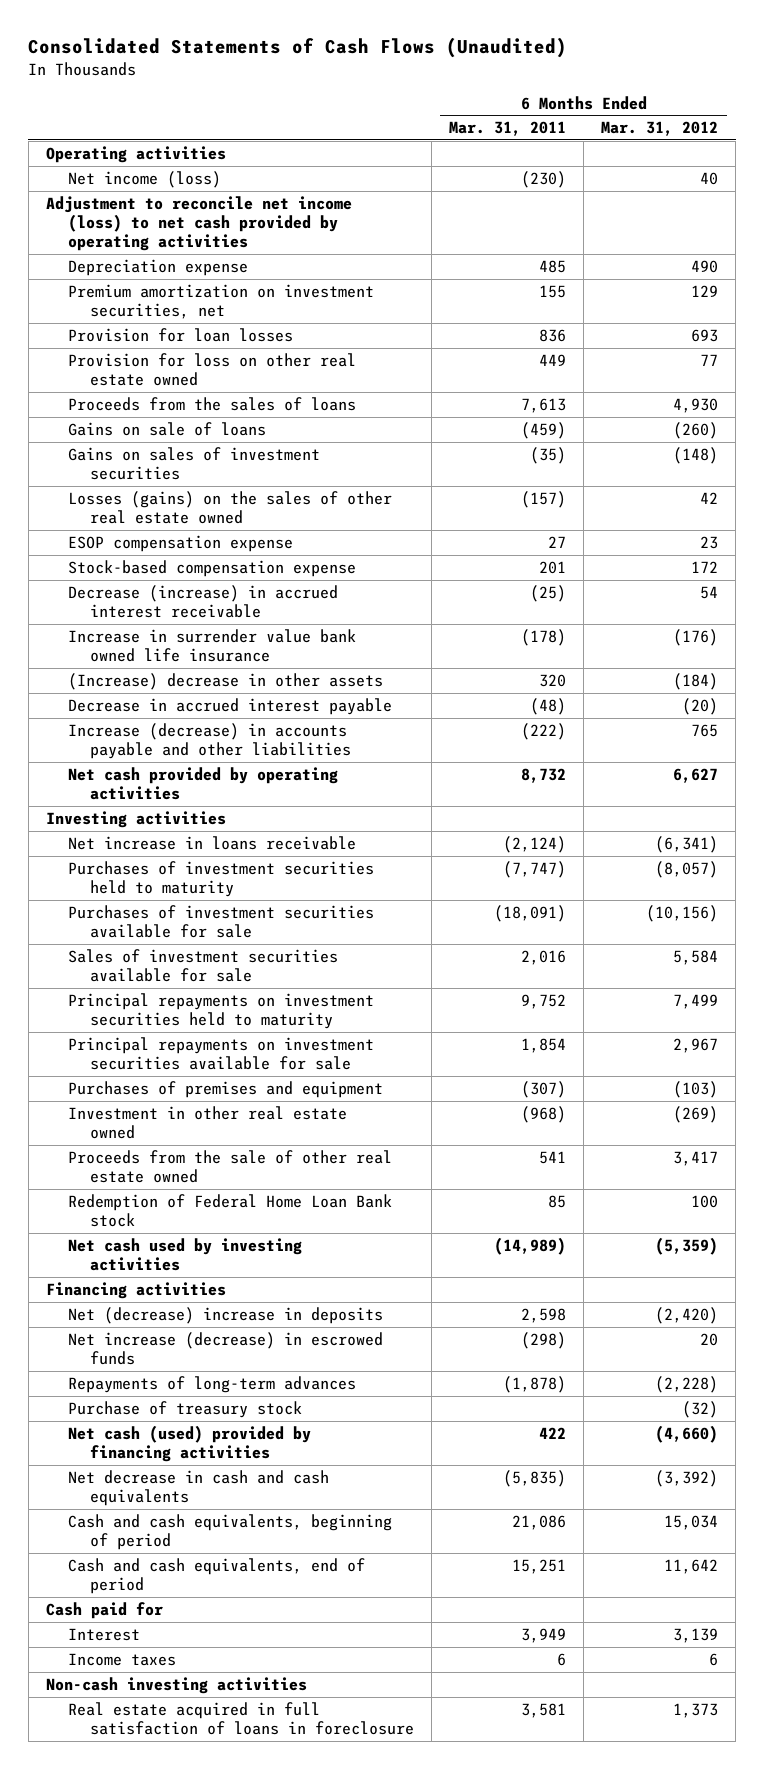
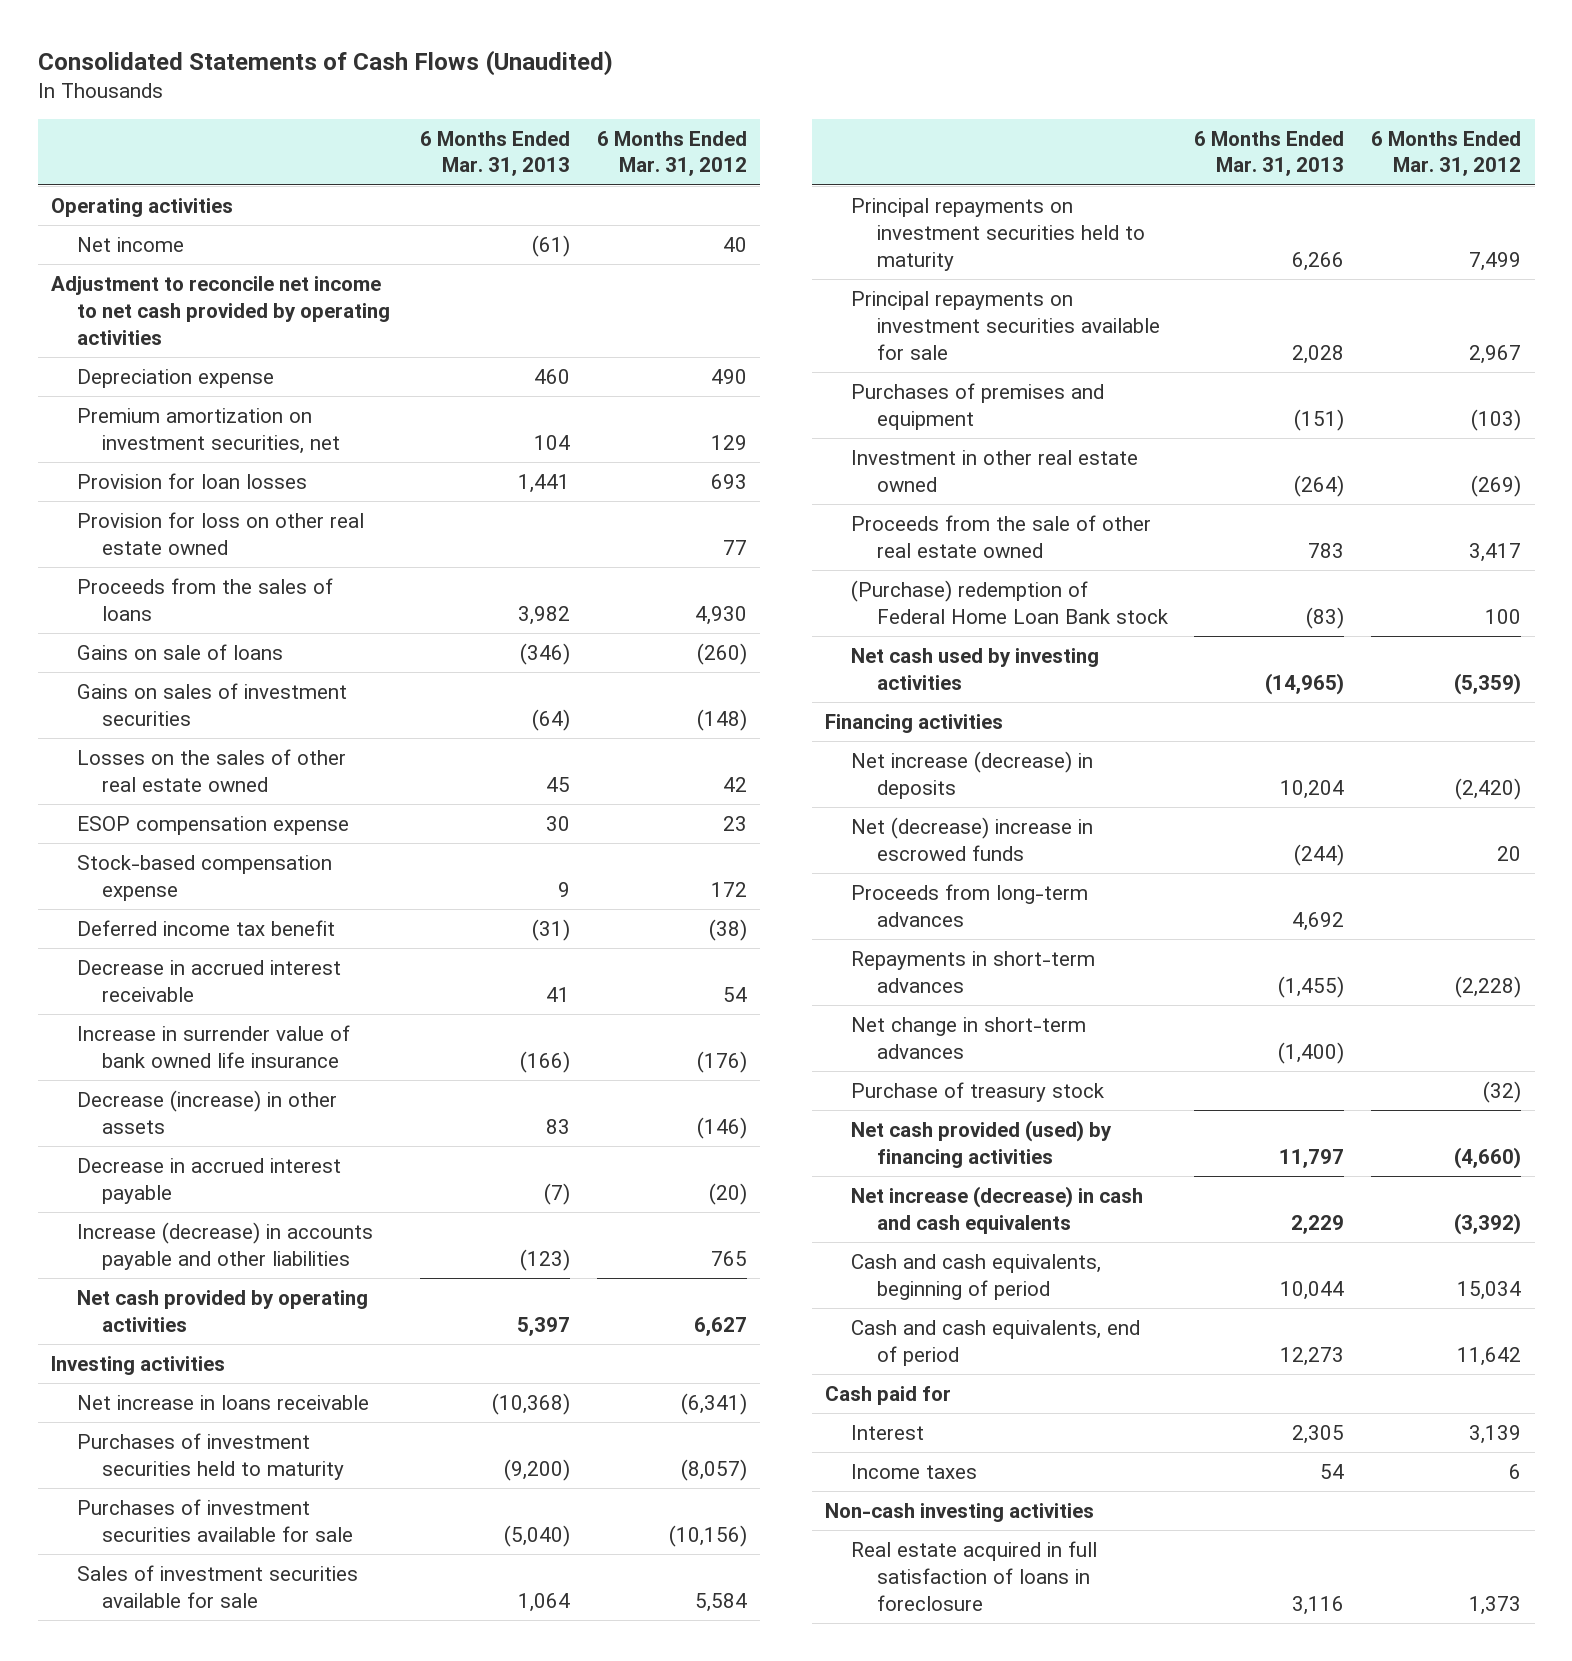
[449,121,567,137] Mar. 31, 2011 -> none
none -> [420,130,571,177] 6 Months Ended Mar. 31, 2013
[67,170,221,188] Net income (loss) -> [76,236,184,252] Net income
[45,195,352,252] Adjustment to reconcile net income (loss) to net cash provided by operating activities -> [51,275,390,345] Adjustment to reconcile net income to net cash provided by operating activities
[67,490,392,525] Losses (gains) on the sales of other real estate owned -> [76,748,346,792] Losses on the sales of other real estate owned
none -> [76,919,335,936] Deferred income tax benefit
[67,584,338,619] Decrease (increase) in accrued interest receivable -> [76,959,341,1002] Decrease in accrued interest receivable
[67,628,356,663] Increase in surrender value bank owned life insurance -> [76,1024,350,1068] Increase in surrender value of bank owned life insurance
[67,672,383,690] (Increase) decrease in other assets -> [76,1089,337,1134] Decrease (increase) in other assets
[673,672,719,690] (184) -> [696,1116,747,1139] (146)
[67,1193,392,1228] Redemption of Federal Home Loan Bank stock -> [851,579,1168,624] (Purchase) redemption of Federal Home Loan Bank stock
[67,1306,383,1324] Net (decrease) increase in deposits -> [851,750,1094,799] Net increase (decrease) in deposits
[67,1331,383,1366] Net increase (decrease) in escrowed funds -> [851,816,1094,861] Net (decrease) increase in escrowed funds
none -> [851,883,1089,927] Proceeds from long-term advances
[67,1375,356,1393] Repayments of long-term advances -> [851,950,1096,993] Repayments in short-term advances
none -> [851,1016,1087,1059] Net change in short-term advances
[67,1424,311,1463] Net cash (used) provided by financing activities -> [851,1119,1113,1168] Net cash provided (used) by financing activities
[67,1469,329,1507] Net decrease in cash and cash equivalents -> [851,1185,1144,1234] Net increase (decrease) in cash and cash equivalents

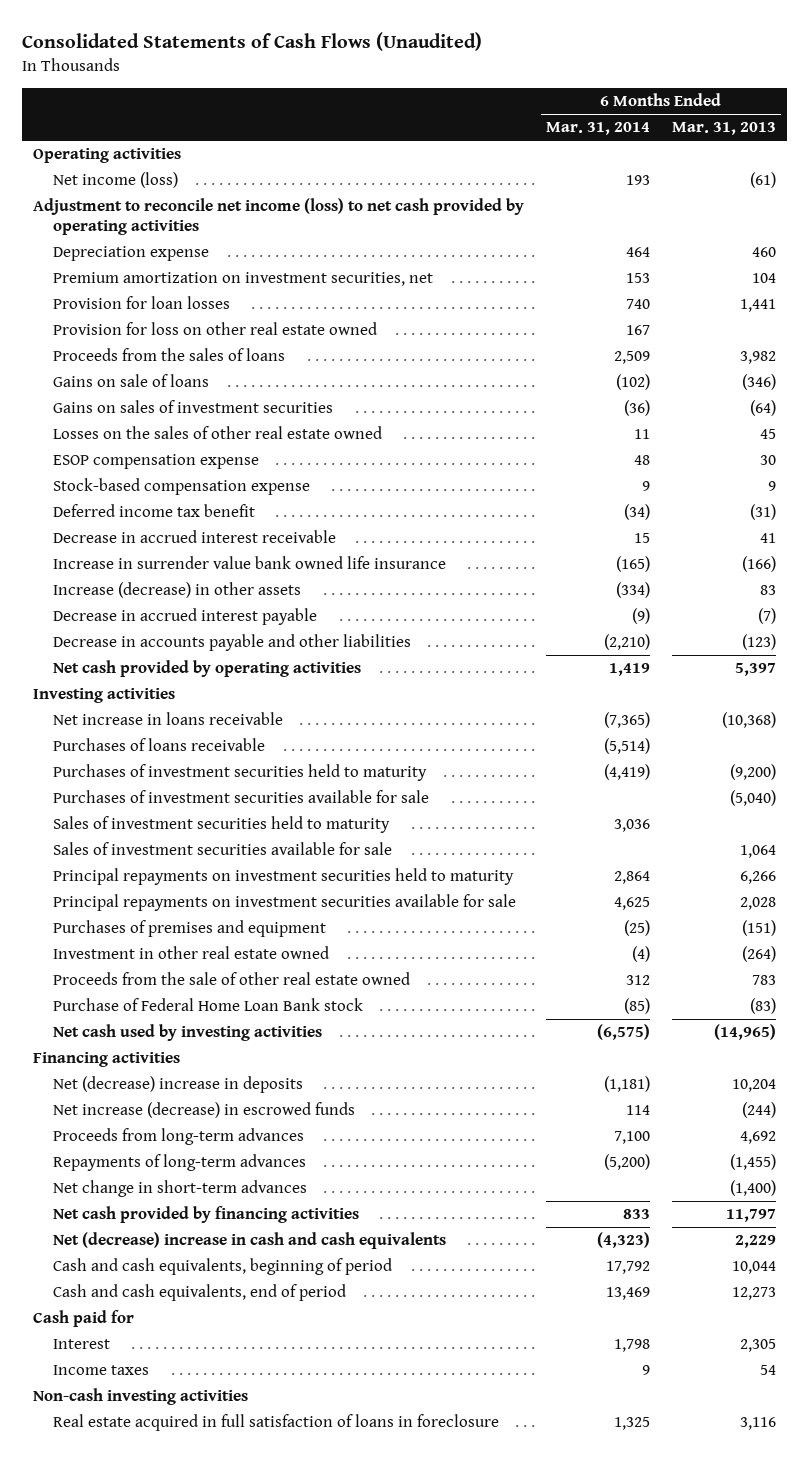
[596,130,747,177] 6 Months Ended Mar. 31, 2012 -> none
none -> [546,122,651,136] Mar. 31, 2014
[76,236,184,252] Net income -> [52,172,178,189] Net income (loss)
[51,275,390,345] Adjustment to reconcile net income to net cash provided by operating activities -> [33,198,525,236] Adjustment to reconcile net income (loss) to net cash provided by operating activities
[76,1024,350,1068] Increase in surrender value of bank owned life insurance -> [52,556,446,570] Increase in surrender value bank owned life insurance
[76,1089,337,1134] Decrease (increase) in other assets -> [52,582,301,599] Increase (decrease) in other assets
[76,1221,373,1270] Increase (decrease) in accounts payable and other liabilities -> [52,634,411,652] Decrease in accounts payable and other liabilities
none -> [52,738,265,752] Purchases of loans receivable
none -> [52,816,390,834] Sales of investment securities held to maturity
[851,579,1168,624] (Purchase) redemption of Federal Home Loan Bank stock -> [52,998,363,1012] Purchase of Federal Home Loan Bank stock
[851,750,1094,799] Net increase (decrease) in deposits -> [52,1076,303,1094] Net (decrease) increase in deposits
[851,816,1094,861] Net (decrease) increase in escrowed funds -> [52,1102,355,1119] Net increase (decrease) in escrowed funds
[851,950,1096,993] Repayments in short-term advances -> [52,1154,306,1172] Repayments of long-term advances
[851,1081,1105,1102] Purchase of treasury stock -> none
[851,1119,1113,1168] Net cash provided (used) by financing activities -> [52,1206,359,1224] Net cash provided by financing activities
[851,1185,1144,1234] Net increase (decrease) in cash and cash equivalents -> [52,1232,446,1250] Net (decrease) increase in cash and cash equivalents

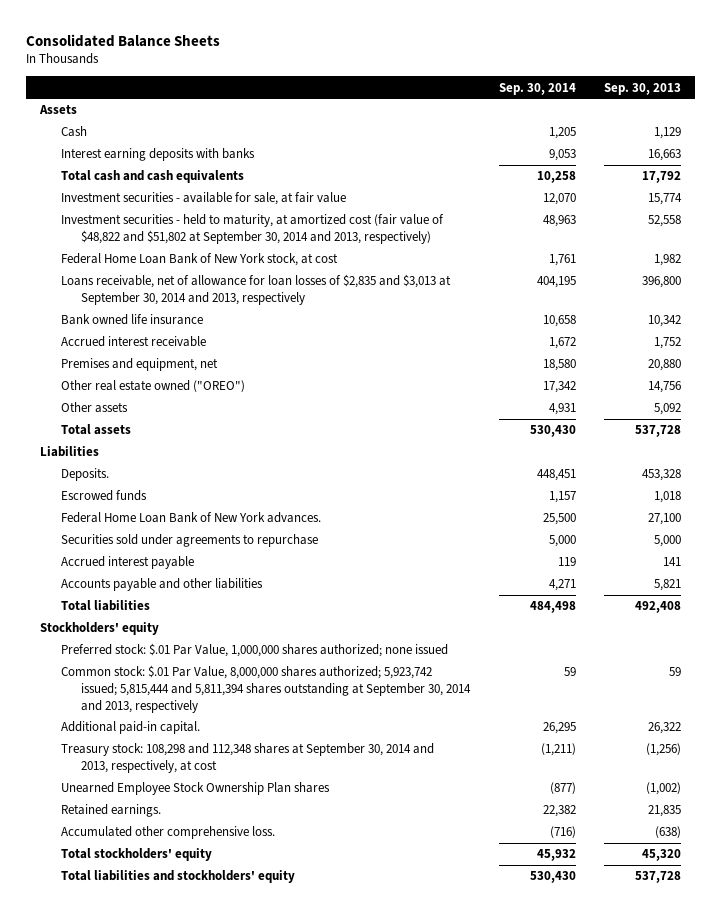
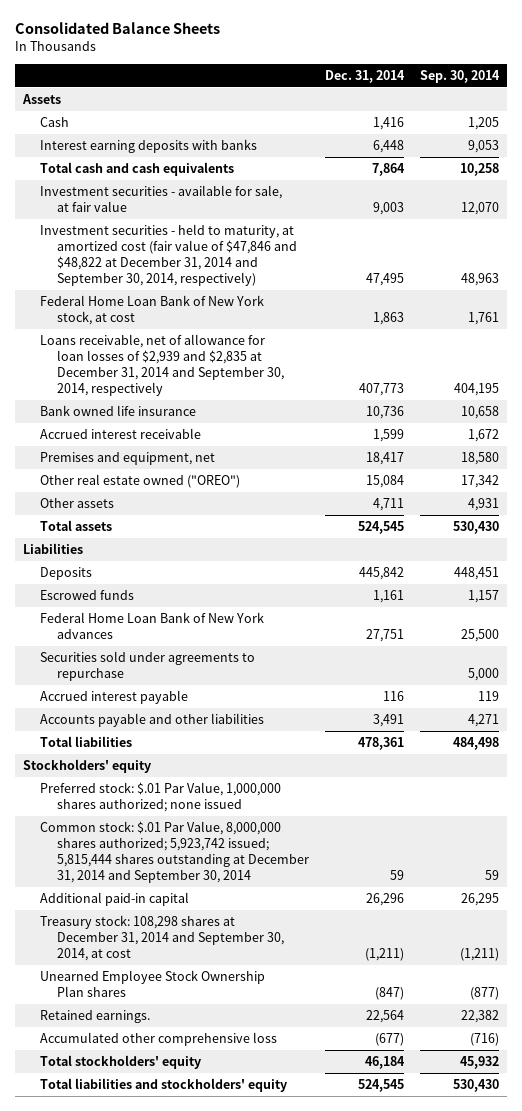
[604,82,682,95] Sep. 30, 2013 -> none
none -> [325,70,406,84] Dec. 31, 2014
[60,214,444,244] Investment securities - held to maturity, at amortized cost (fair value of $48,822 and $51,802 at September 30, 2014 and 2013, respectively) -> [40,224,298,286] Investment securities - held to maturity, at amortized cost (fair value of $47,846 and $48,822 at December 31, 2014 and September 30, 2014, respectively)
[60,274,451,305] Loans receivable, net of allowance for loan losses of $2,835 and $3,013 at September 30, 2014 and 2013, respectively -> [40,334,285,396] Loans receivable, net of allowance for loan losses of $2,939 and $2,835 at December 31, 2014 and September 30, 2014, respectively
[60,468,109,482] Deposits. -> [40,567,93,581] Deposits
[60,512,321,524] Federal Home Loan Bank of New York advances. -> [40,612,265,640] Federal Home Loan Bank of New York advances
[60,665,472,713] Common stock: $.01 Par Value, 8,000,000 shares authorized; 5,923,742 issued; 5,815,444 and 5,811,394 shares outstanding at September 30, 2014 and 2013, respectively -> [40,821,310,883] Common stock: $.01 Par Value, 8,000,000 shares authorized; 5,923,742 issued; 5,815,444 shares outstanding at December 31, 2014 and September 30, 2014
[60,721,200,735] Additional paid-in capital. -> [40,892,190,907] Additional paid-in capital
[60,743,434,773] Treasury stock: 108,298 and 112,348 shares at September 30, 2014 and 2013, respectively, at cost -> [40,915,285,961] Treasury stock: 108,298 shares at December 31, 2014 and September 30, 2014, at cost
[60,826,275,840] Accumulated other comprehensive loss. -> [40,1032,278,1047] Accumulated other comprehensive loss

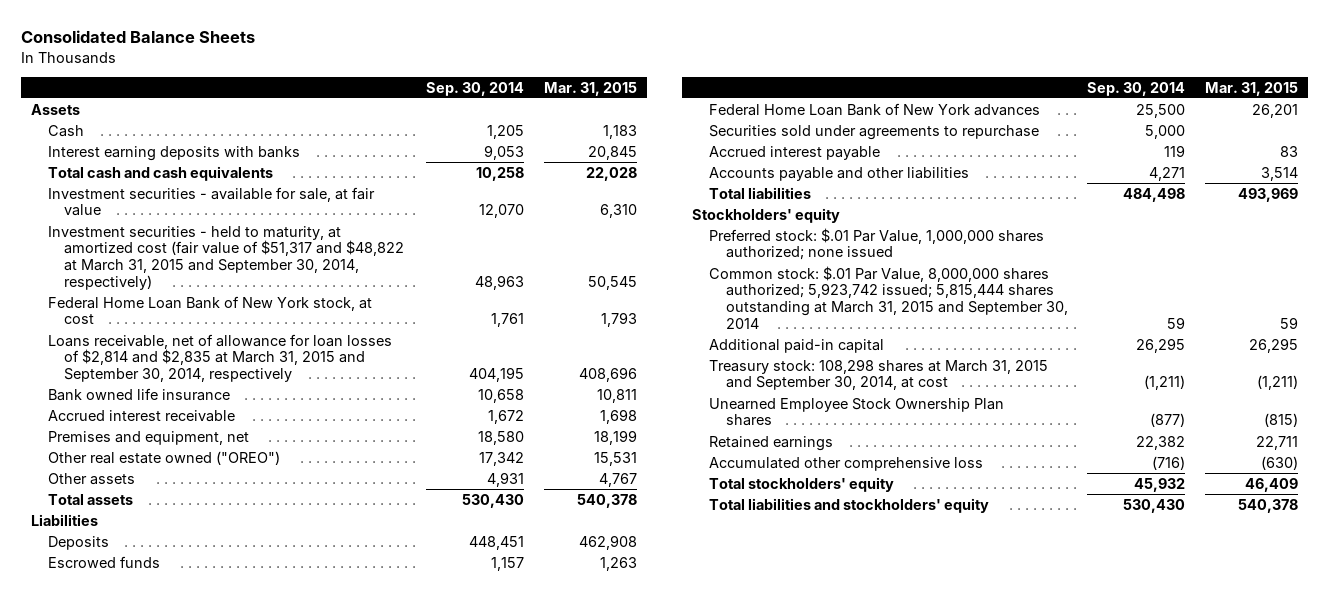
[325,70,406,84] Dec. 31, 2014 -> none
none -> [543,81,637,96] Mar. 31, 2015
[40,224,298,286] Investment securities - held to maturity, at amortized cost (fair value of $47,846 and $48,822 at December 31, 2014 and September 30, 2014, respectively) -> [47,225,405,290] Investment securities - held to maturity, at amortized cost (fair value of $51,317 and $48,822 at March 31, 2015 and September 30, 2014, respectively)
[40,334,285,396] Loans receivable, net of allowance for loan losses of $2,939 and $2,835 at December 31, 2014 and September 30, 2014, respectively -> [47,333,392,383] Loans receivable, net of allowance for loan losses of $2,814 and $2,835 at March 31, 2015 and September 30, 2014, respectively
[40,821,310,883] Common stock: $.01 Par Value, 8,000,000 shares authorized; 5,923,742 issued; 5,815,444 shares outstanding at December 31, 2014 and September 30, 2014 -> [708,265,1068,329] Common stock: $.01 Par Value, 8,000,000 shares authorized; 5,923,742 issued; 5,815,444 shares outstanding at March 31, 2015 and September 30, 2014
[40,915,285,961] Treasury stock: 108,298 shares at December 31, 2014 and September 30, 2014, at cost -> [708,358,1048,391] Treasury stock: 108,298 shares at March 31, 2015 and September 30, 2014, at cost
[40,1010,151,1024] Retained earnings. -> [708,435,833,451] Retained earnings

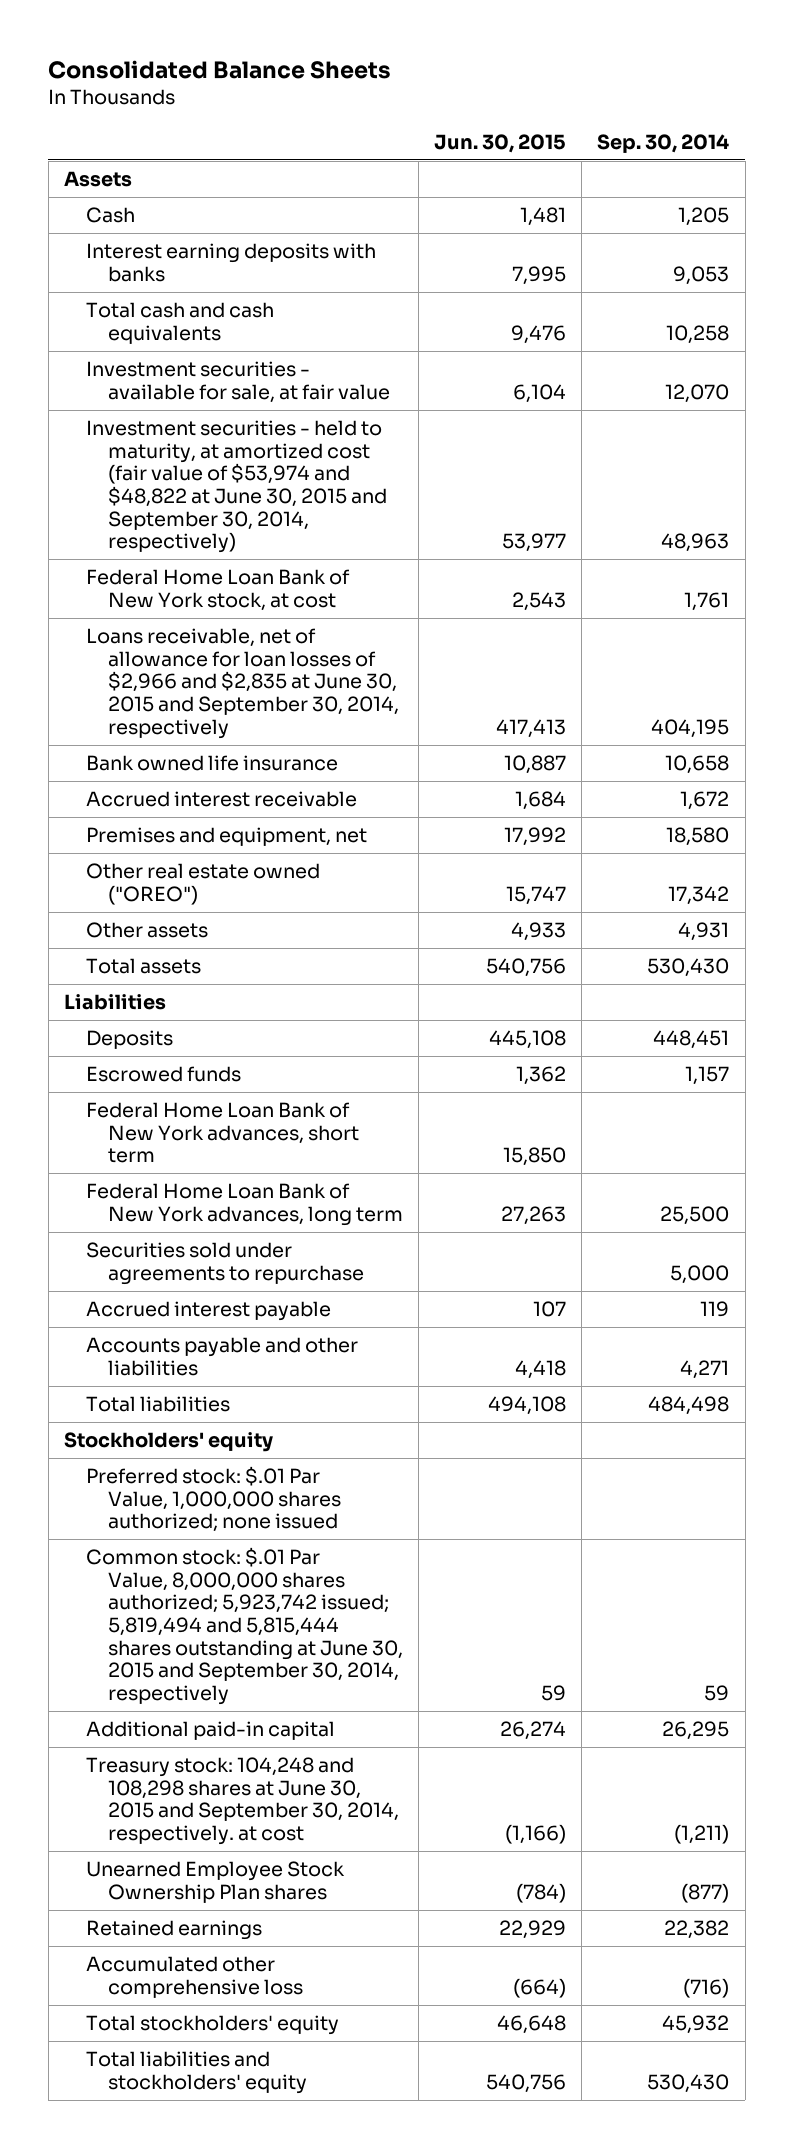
[543,81,637,96] Mar. 31, 2015 -> none
none -> [434,133,567,153] Jun. 30, 2015
[47,225,405,290] Investment securities - held to maturity, at amortized cost (fair value of $51,317 and $48,822 at March 31, 2015 and September 30, 2014, respectively) -> [85,420,387,554] Investment securities - held to maturity, at amortized cost (fair value of $53,974 and $48,822 at June 30, 2015 and September 30, 2014, respectively)
[47,333,392,383] Loans receivable, net of allowance for loan losses of $2,814 and $2,835 at March 31, 2015 and September 30, 2014, respectively -> [85,628,399,739] Loans receivable, net of allowance for loan losses of $2,966 and $2,835 at June 30, 2015 and September 30, 2014, respectively
none -> [85,1102,359,1164] Federal Home Loan Bank of New York advances, short term
[708,102,1040,116] Federal Home Loan Bank of New York advances -> [85,1183,403,1226] Federal Home Loan Bank of New York advances, long term
[708,265,1068,329] Common stock: $.01 Par Value, 8,000,000 shares authorized; 5,923,742 issued; 5,815,444 shares outstanding at March 31, 2015 and September 30, 2014 -> [85,1547,403,1706] Common stock: $.01 Par Value, 8,000,000 shares authorized; 5,923,742 issued; 5,819,494 and 5,815,444 shares outstanding at June 30, 2015 and September 30, 2014, respectively
[708,358,1048,391] Treasury stock: 108,298 shares at March 31, 2015 and September 30, 2014, at cost -> [85,1757,399,1846] Treasury stock: 104,248 and 108,298 shares at June 30, 2015 and September 30, 2014, respectively. at cost

